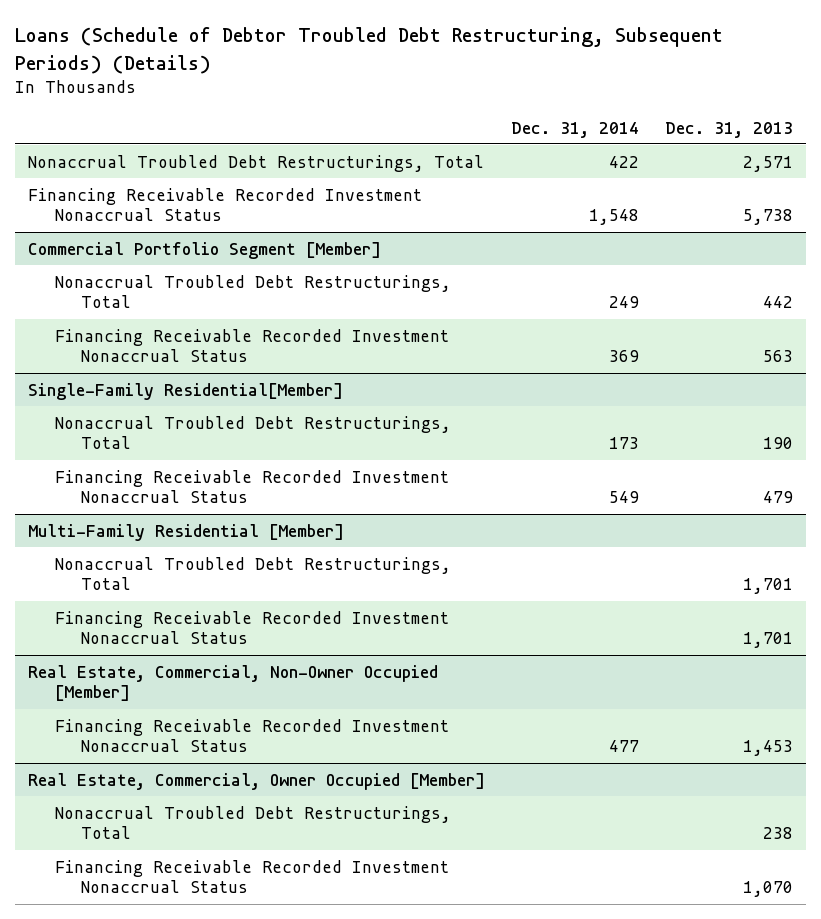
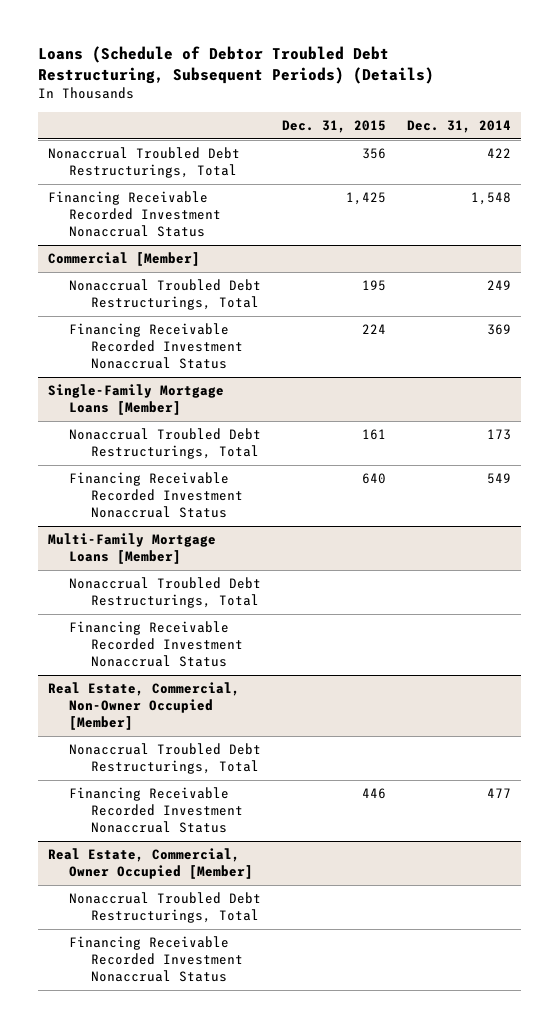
[664,121,793,138] Dec. 31, 2013 -> none
none -> [282,119,387,133] Dec. 31, 2015
[28,241,382,259] Commercial Portfolio Segment [Member] -> [48,252,201,267] Commercial [Member]
[28,382,344,400] Single-Family Residential[Member] -> [48,384,225,416] Single-Family Mortgage Loans [Member]
[28,523,345,541] Multi-Family Residential [Member] -> [48,533,217,565] Multi-Family Mortgage Loans [Member]
none -> [69,743,262,775] Nonaccrual Troubled Debt Restructurings, Total

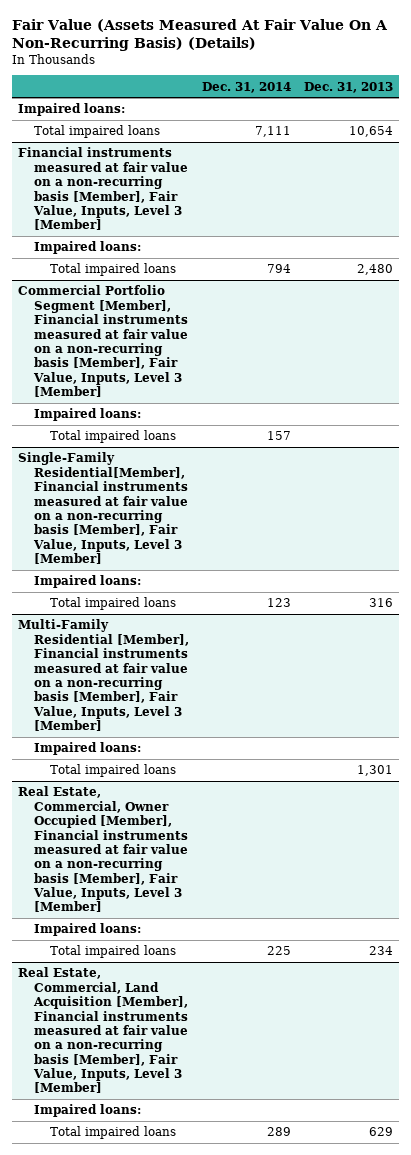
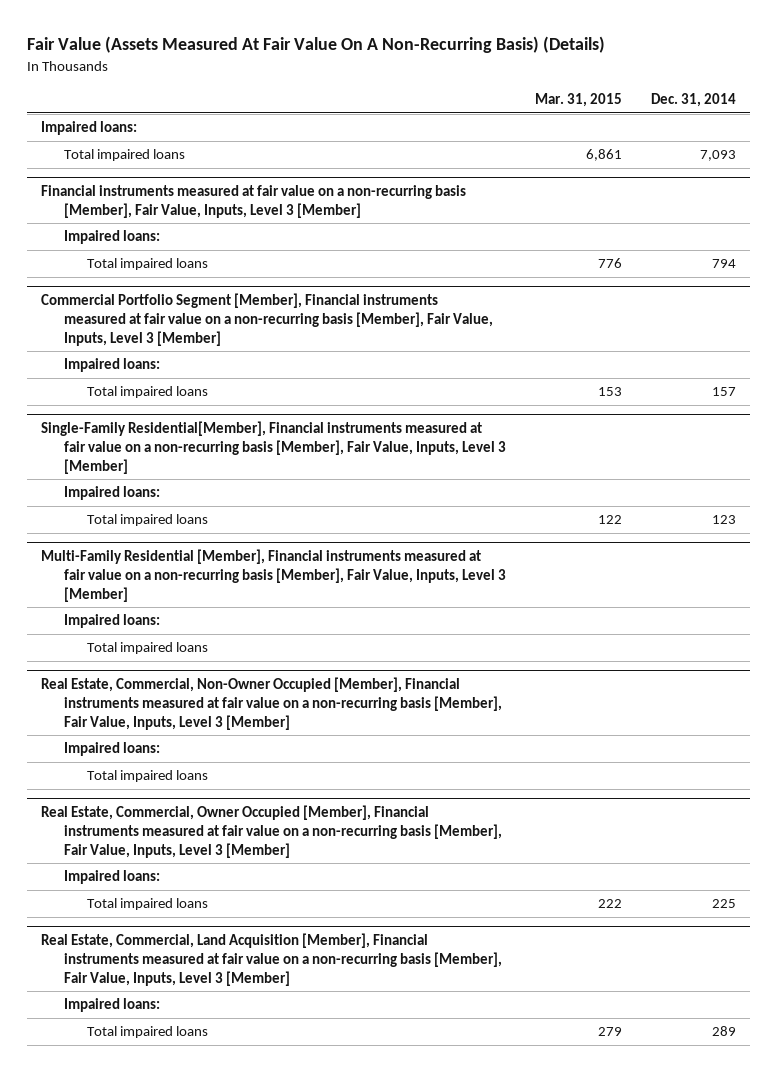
[303,81,393,93] Dec. 31, 2013 -> none
none -> [534,93,622,108] Mar. 31, 2015
[254,126,291,138] 7,111 -> [699,150,736,162] 7,093
none -> [41,676,503,730] Real Estate, Commercial, Non-Owner Occupied [Member], Financial instruments measured at fair value on a non-recurring basis [Member], Fair Value, Inputs, Level 3 [Member]
none -> [64,742,161,757] Impaired loans:
none -> [87,770,209,783] Total impaired loans

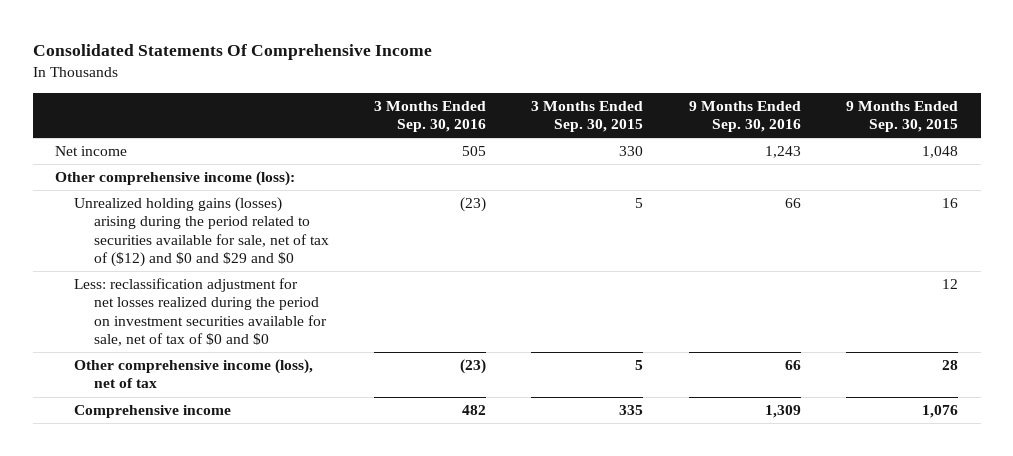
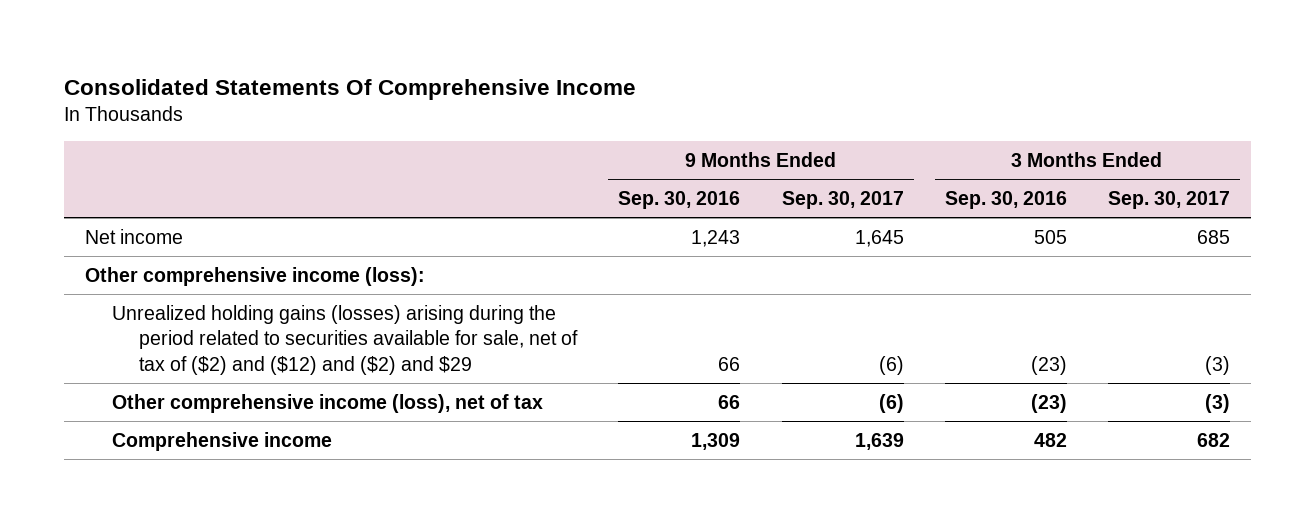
[531,100,644,133] 3 Months Ended Sep. 30, 2015 -> none
[846,100,959,133] 9 Months Ended Sep. 30, 2015 -> none
none -> [781,191,904,210] Sep. 30, 2017
none -> [1108,191,1231,210] Sep. 30, 2017
[74,278,327,347] Less: reclassification adjustment for net losses realized during the period on investment securities available for sale, net of tax of $0 and $0 -> none
[74,197,329,268] Unrealized holding gains (losses) arising during the period related to securities available for sale, net of tax of ($12) and $0 and $29 and $0 -> [111,304,579,375] Unrealized holding gains (losses) arising during the period related to securities available for sale, net of tax of ($2) and ($12) and ($2) and $29

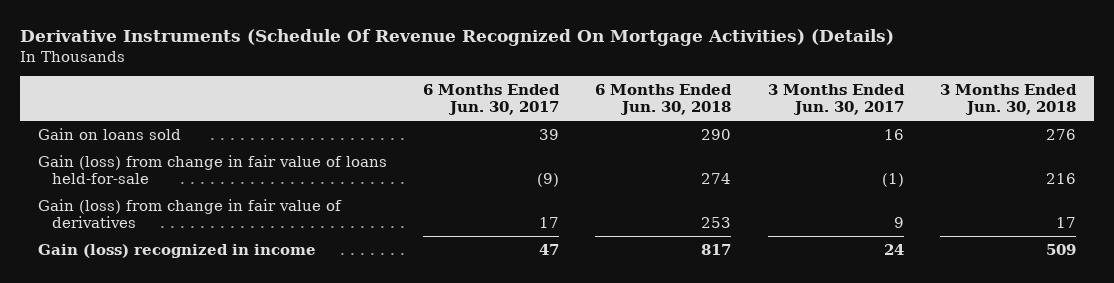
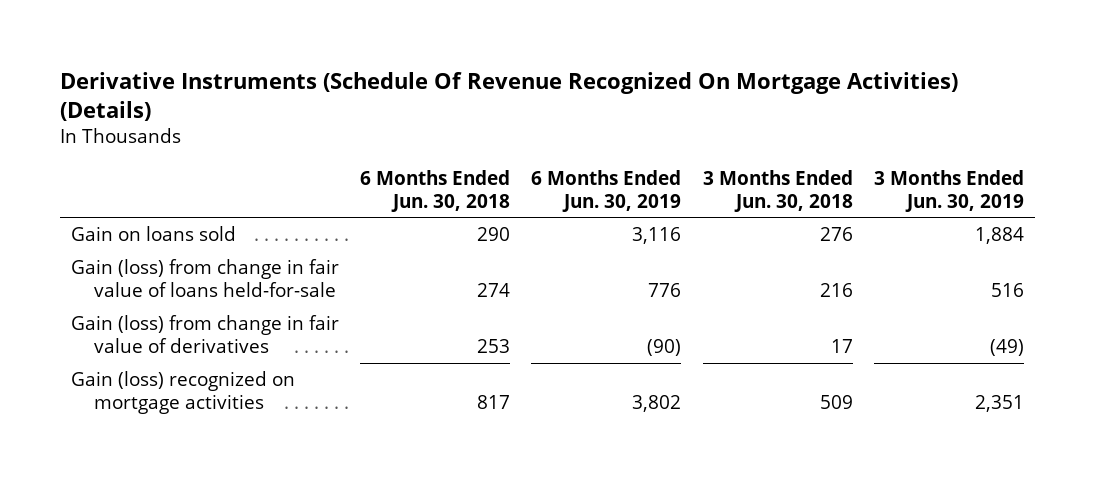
[423,83,561,116] 6 Months Ended Jun. 30, 2017 -> none
[767,83,905,116] 3 Months Ended Jun. 30, 2017 -> none
none -> [531,169,682,212] 6 Months Ended Jun. 30, 2019
none -> [874,169,1025,212] 3 Months Ended Jun. 30, 2019
[37,243,316,258] Gain (loss) recognized in income -> [70,371,295,415] Gain (loss) recognized on mortgage activities

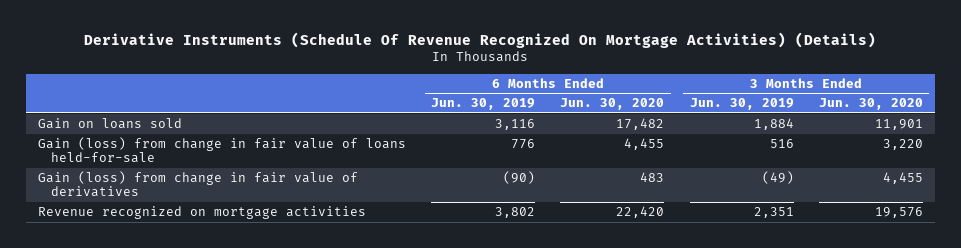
[360,169,511,212] 6 Months Ended Jun. 30, 2018 -> none
[702,169,853,212] 3 Months Ended Jun. 30, 2018 -> none
none -> [560,98,665,111] Jun. 30, 2020
none -> [818,98,923,111] Jun. 30, 2020
[70,371,295,415] Gain (loss) recognized on mortgage activities -> [38,206,367,220] Revenue recognized on mortgage activities

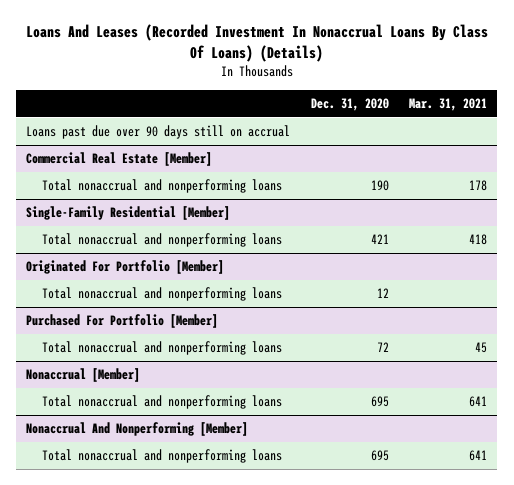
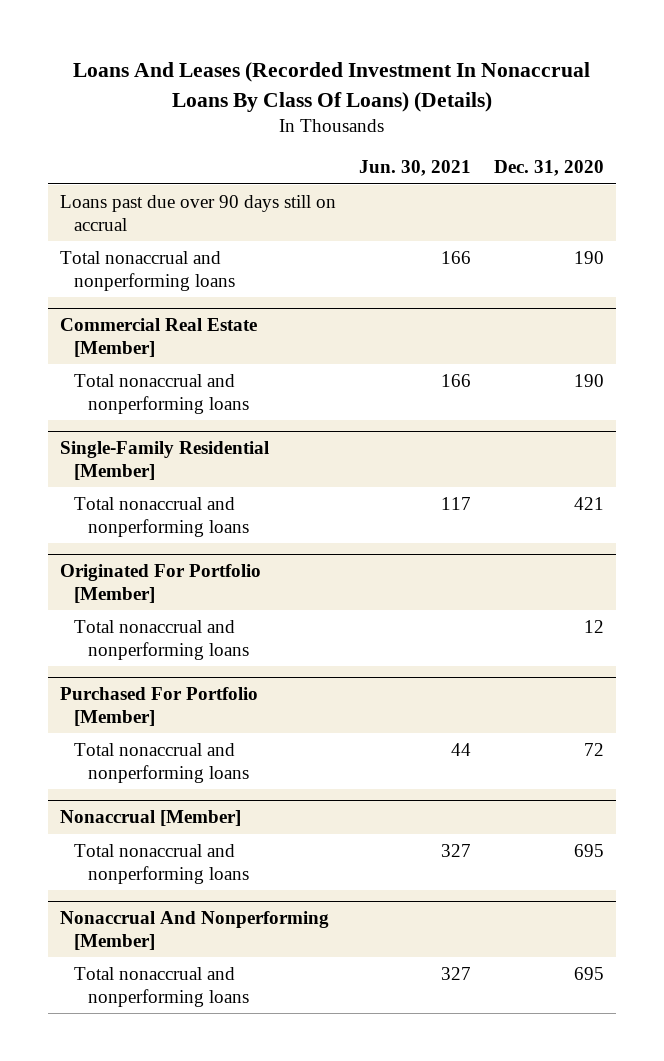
[409,98,488,112] Mar. 31, 2021 -> none
none -> [359,160,472,177] Jun. 30, 2021
none -> [59,250,235,291] Total nonaccrual and nonperforming loans

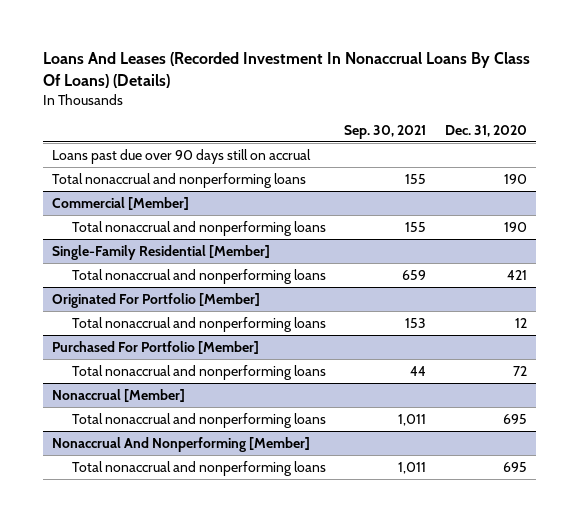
[359,160,472,177] Jun. 30, 2021 -> none
none -> [344,125,427,140] Sep. 30, 2021
[59,318,257,357] Commercial Real Estate [Member] -> [51,196,189,210] Commercial [Member]

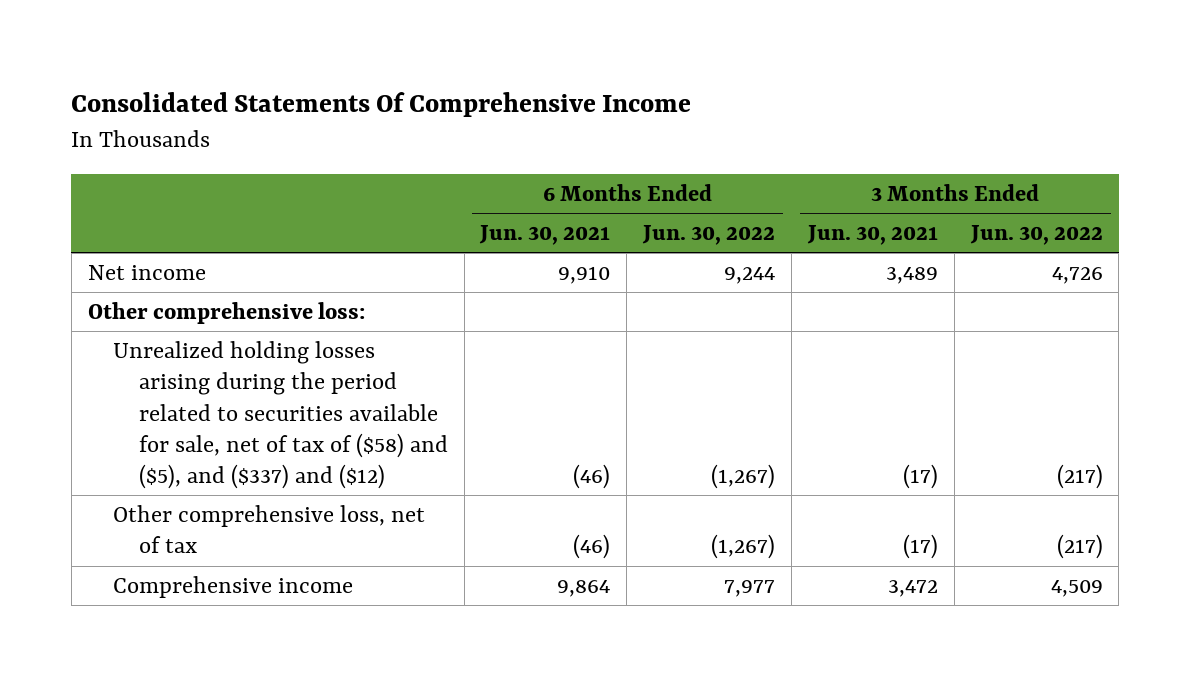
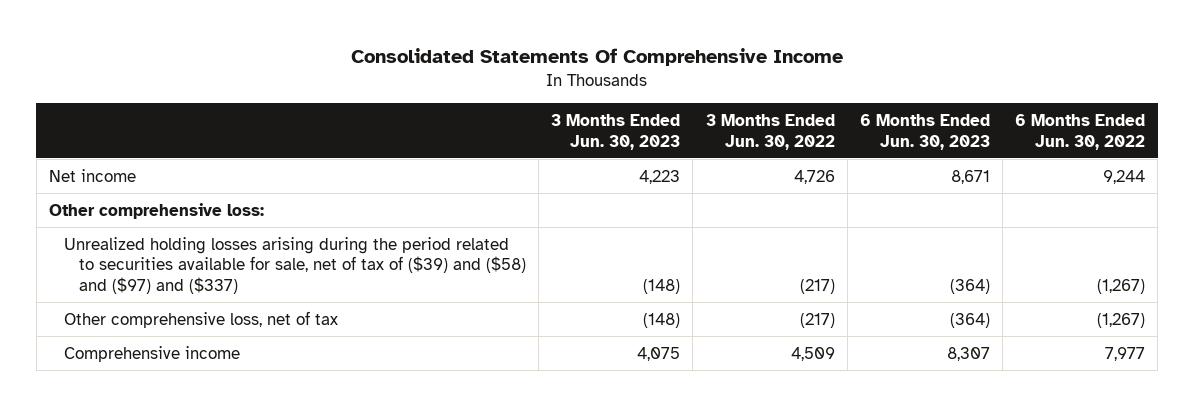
[479,225,611,246] Jun. 30, 2021 -> none
[806,225,938,246] Jun. 30, 2021 -> none
none -> [551,114,681,150] 3 Months Ended Jun. 30, 2023
none -> [859,114,990,150] 6 Months Ended Jun. 30, 2023
[113,341,448,490] Unrealized holding losses arising during the period related to securities available for sale, net of tax of ($58) and ($5), and ($337) and ($12) -> [63,236,526,294] Unrealized holding losses arising during the period related to securities available for sale, net of tax of ($39) and ($58) and ($97) and ($337)

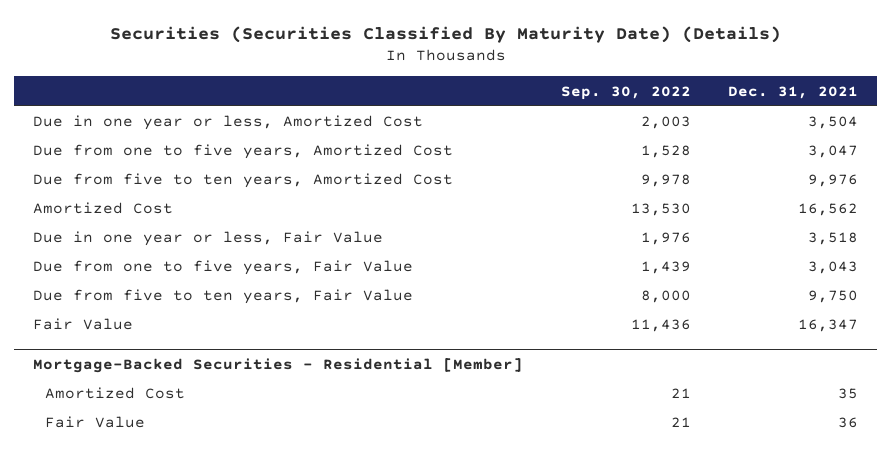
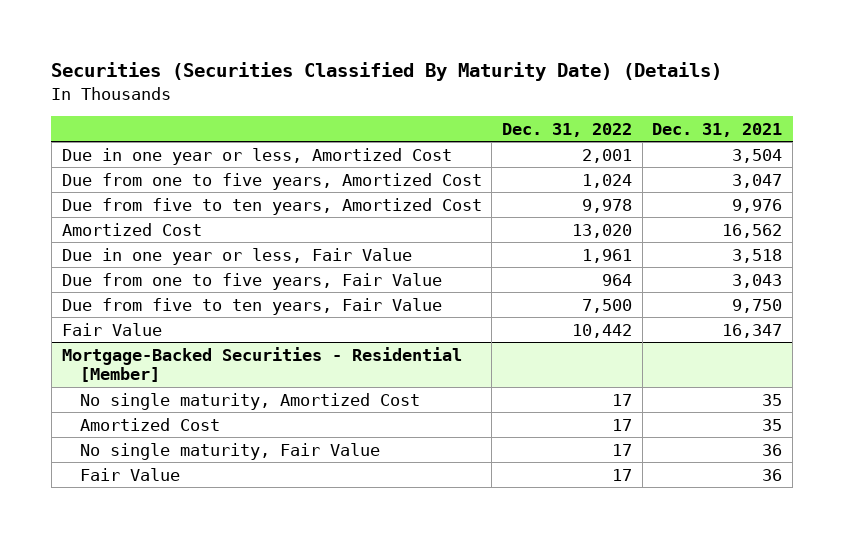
[560,85,691,100] Sep. 30, 2022 -> none
none -> [502,122,633,137] Dec. 31, 2022
none -> [79,392,420,410] No single maturity, Amortized Cost
none -> [79,442,380,460] No single maturity, Fair Value

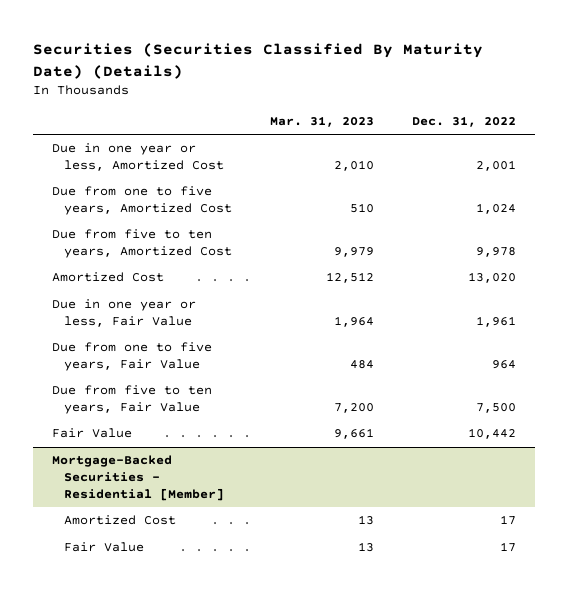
[652,122,783,137] Dec. 31, 2021 -> none
none -> [269,116,374,128] Mar. 31, 2023
[79,392,420,410] No single maturity, Amortized Cost -> none
[79,442,380,460] No single maturity, Fair Value -> none

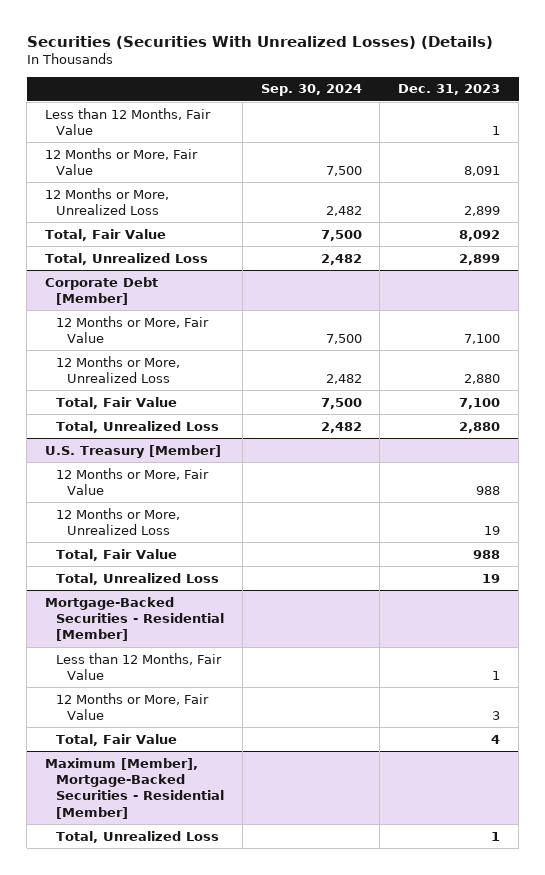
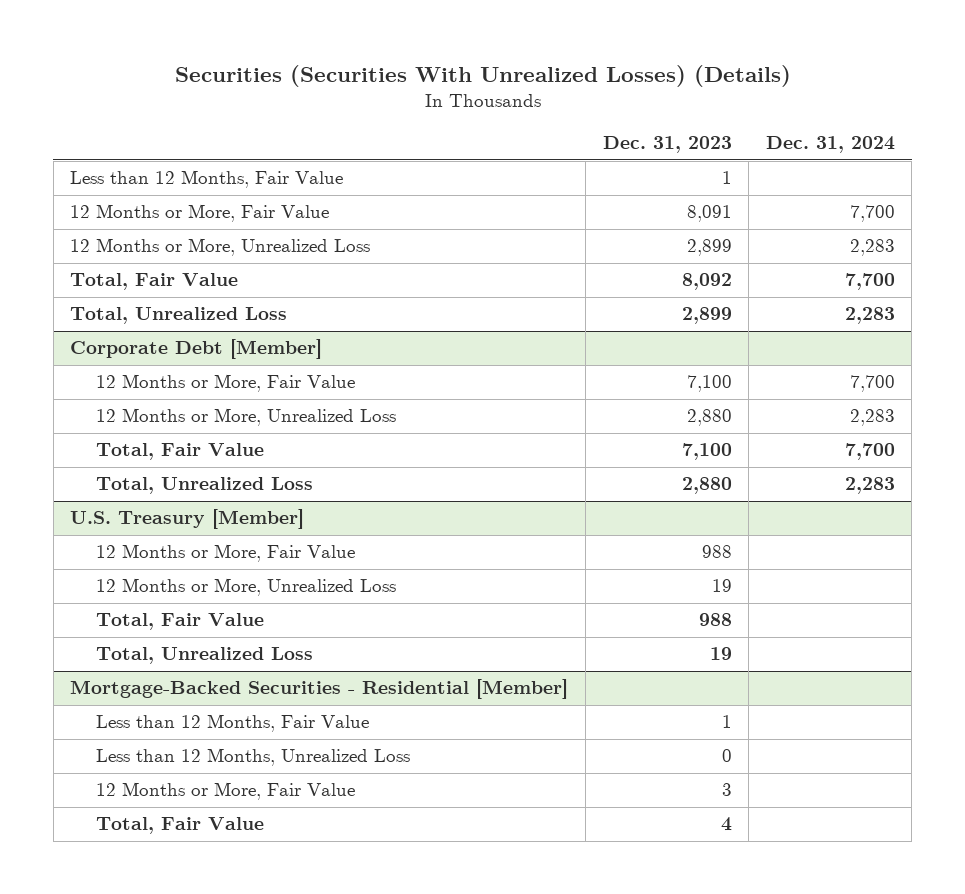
[260,84,362,97] Sep. 30, 2024 -> none
none -> [765,136,895,154] Dec. 31, 2024
none -> [96,748,411,767] Less than 12 Months, Unrealized Loss
[44,757,224,819] Maximum [Member], Mortgage-Backed Securities - Residential [Member] -> none
[55,830,219,843] Total, Unrealized Loss -> none

